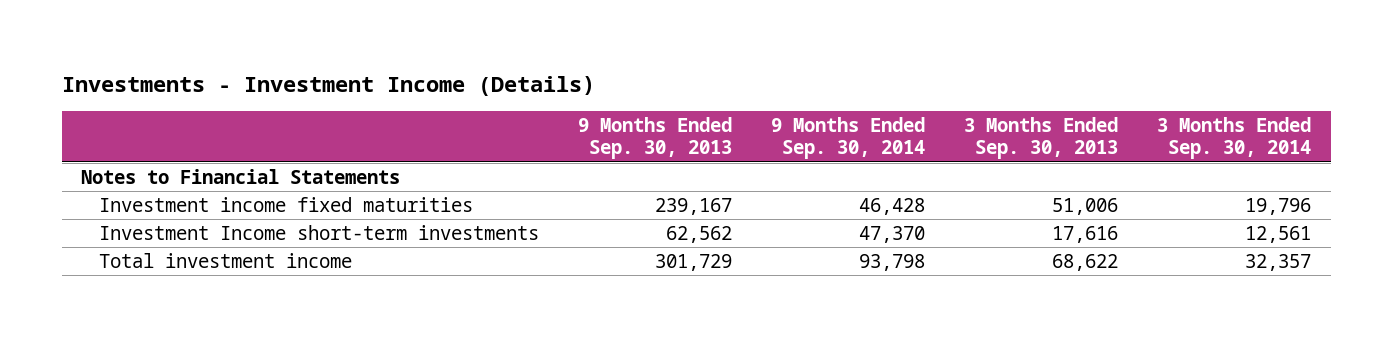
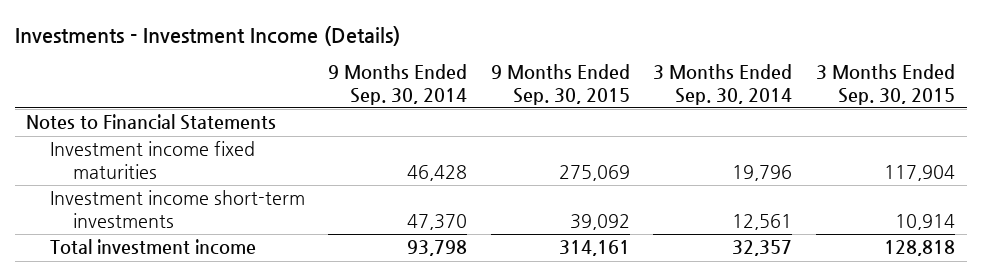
[578,116,733,160] 9 Months Ended Sep. 30, 2013 -> none
[964,116,1119,160] 3 Months Ended Sep. 30, 2013 -> none
none -> [490,64,630,105] 9 Months Ended Sep. 30, 2015
none -> [815,64,955,105] 3 Months Ended Sep. 30, 2015
[99,225,540,241] Investment Income short-term investments -> [49,190,305,228] Investment income short-term investments

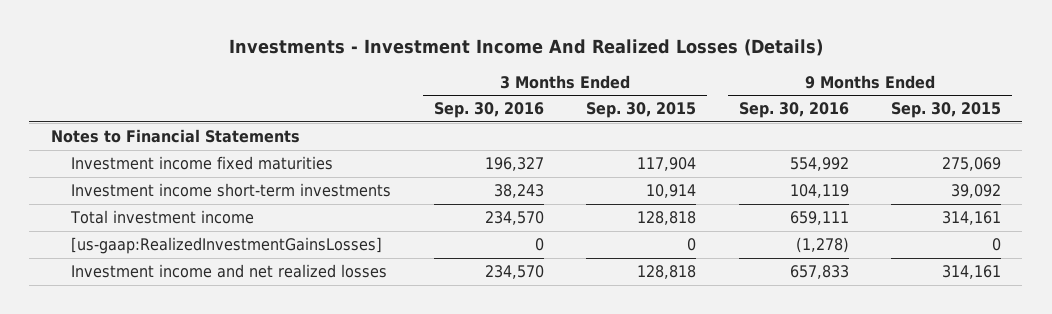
[14,25,400,46] Investments - Investment Income (Details) -> [228,39,823,57] Investments - Investment Income And Realized Losses (Details)
[328,64,468,105] 9 Months Ended Sep. 30, 2014 -> none
[653,64,793,105] 3 Months Ended Sep. 30, 2014 -> none
none -> [433,102,544,119] Sep. 30, 2016
none -> [738,102,849,119] Sep. 30, 2016
none -> [71,236,383,254] [us-gaap:RealizedInvestmentGainsLosses]
none -> [71,263,388,278] Investment income and net realized losses

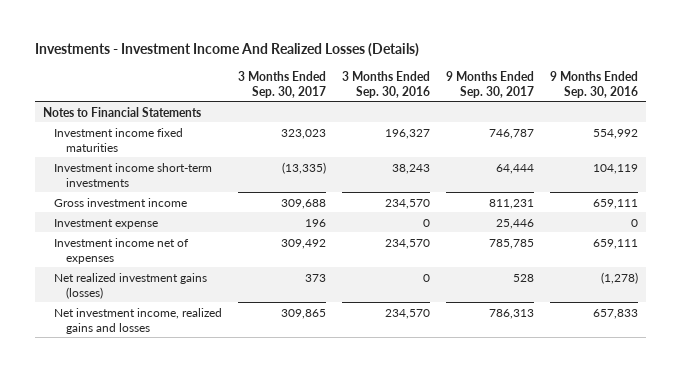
[586,102,697,119] Sep. 30, 2015 -> none
[891,102,1002,119] Sep. 30, 2015 -> none
none -> [238,70,327,98] 3 Months Ended Sep. 30, 2017
none -> [445,70,534,98] 9 Months Ended Sep. 30, 2017
[70,209,255,224] Total investment income -> [54,197,188,207] Gross investment income
none -> [54,218,159,229] Investment expense
none -> [54,237,190,264] Investment income net of expenses
[71,236,383,254] [us-gaap:RealizedInvestmentGainsLosses] -> [54,272,208,299] Net realized investment gains (losses)
[71,263,388,278] Investment income and net realized losses -> [54,307,223,334] Net investment income, realized gains and losses

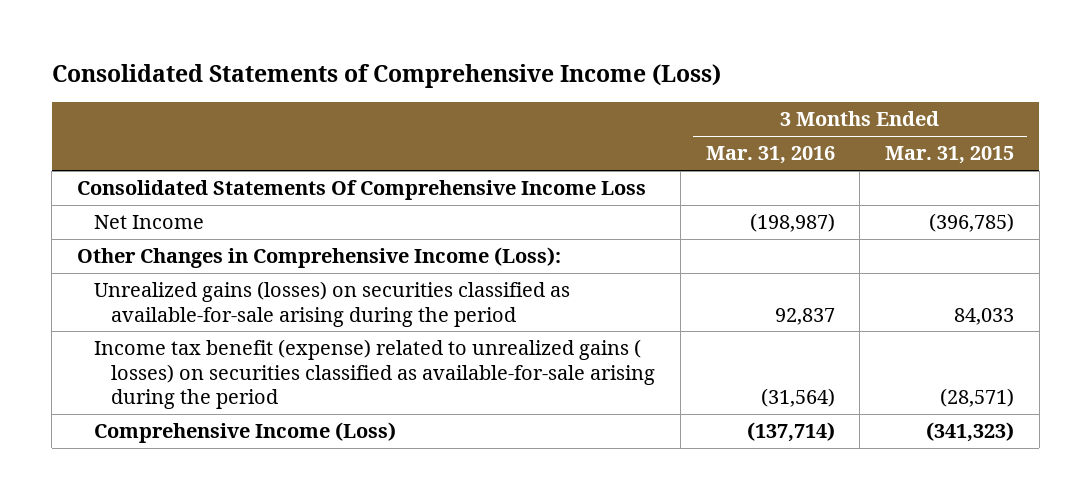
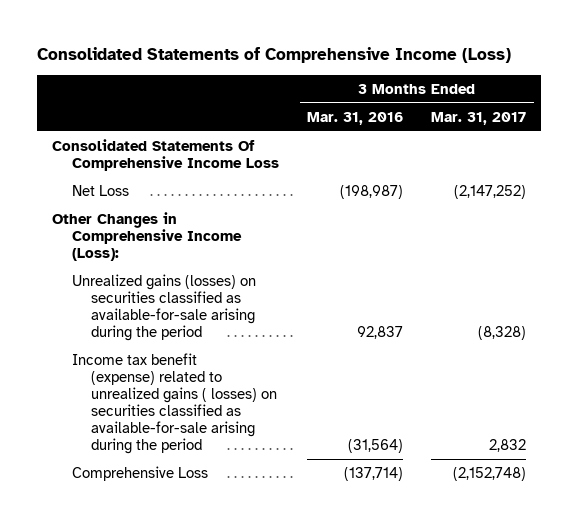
[885,146,1015,165] Mar. 31, 2015 -> none
none -> [431,111,527,125] Mar. 31, 2017
[93,215,204,230] Net Income -> [71,184,129,196] Net Loss
[93,422,396,444] Comprehensive Income (Loss) -> [71,465,208,481] Comprehensive Loss

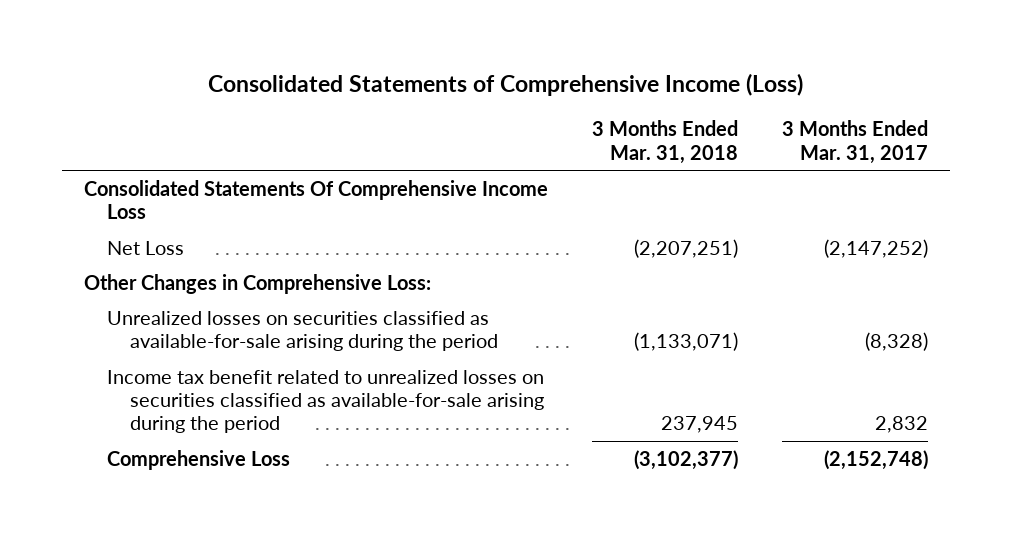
[307,111,404,125] Mar. 31, 2016 -> none
none -> [592,120,739,164] 3 Months Ended Mar. 31, 2018
[51,211,242,262] Other Changes in Comprehensive Income (Loss): -> [84,273,432,294] Other Changes in Comprehensive Loss:
[71,273,256,342] Unrealized gains (losses) on securities classified as available-for-sale arising during the period -> [107,310,499,352] Unrealized losses on securities classified as available-for-sale arising during the period
[71,352,278,455] Income tax benefit (expense) related to unrealized gains ( losses) on securities classified as available-for-sale arising during the period -> [107,369,545,434] Income tax benefit related to unrealized losses on securities classified as available-for-sale arising during the period

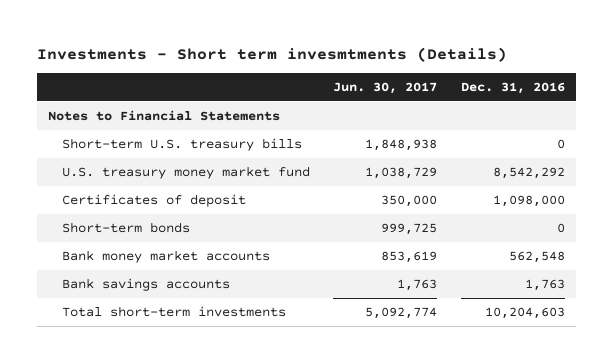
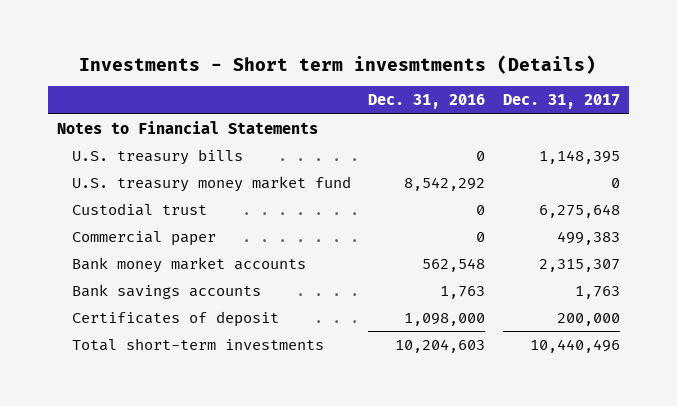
[333,81,438,94] Jun. 30, 2017 -> none
none -> [503,94,621,110] Dec. 31, 2017
[62,137,303,151] Short-term U.S. treasury bills -> [71,149,243,166] U.S. treasury bills
[62,221,191,233] Short-term bonds -> none
none -> [71,203,207,217] Custodial trust
none -> [71,231,216,247] Commercial paper
[62,193,247,207] Certificates of deposit -> [71,311,279,328] Certificates of deposit

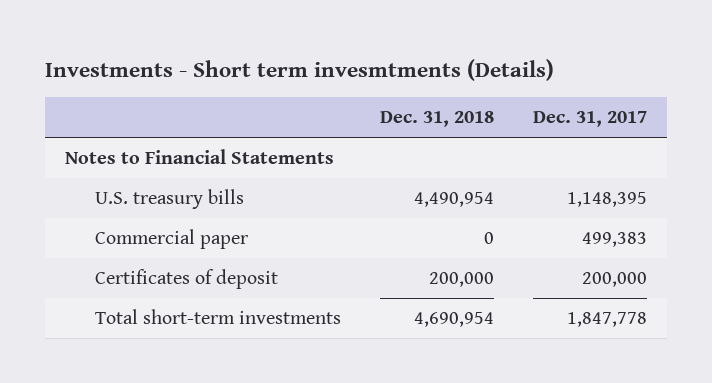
[368,94,486,110] Dec. 31, 2016 -> none
none -> [379,111,494,128] Dec. 31, 2018
[71,176,351,193] U.S. treasury money market fund -> none
[71,203,207,217] Custodial trust -> none
[71,257,306,274] Bank money market accounts -> none
[71,284,261,300] Bank savings accounts -> none
[530,339,621,354] 10,440,496 -> [567,312,648,328] 1,847,778

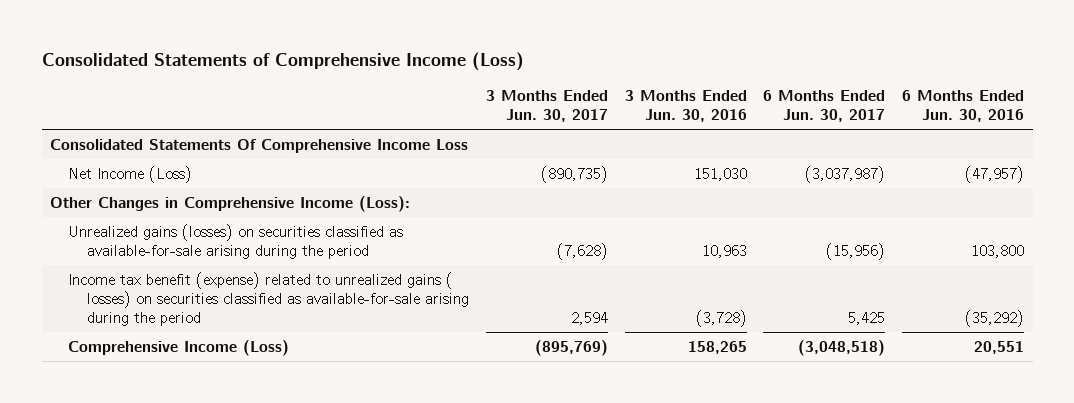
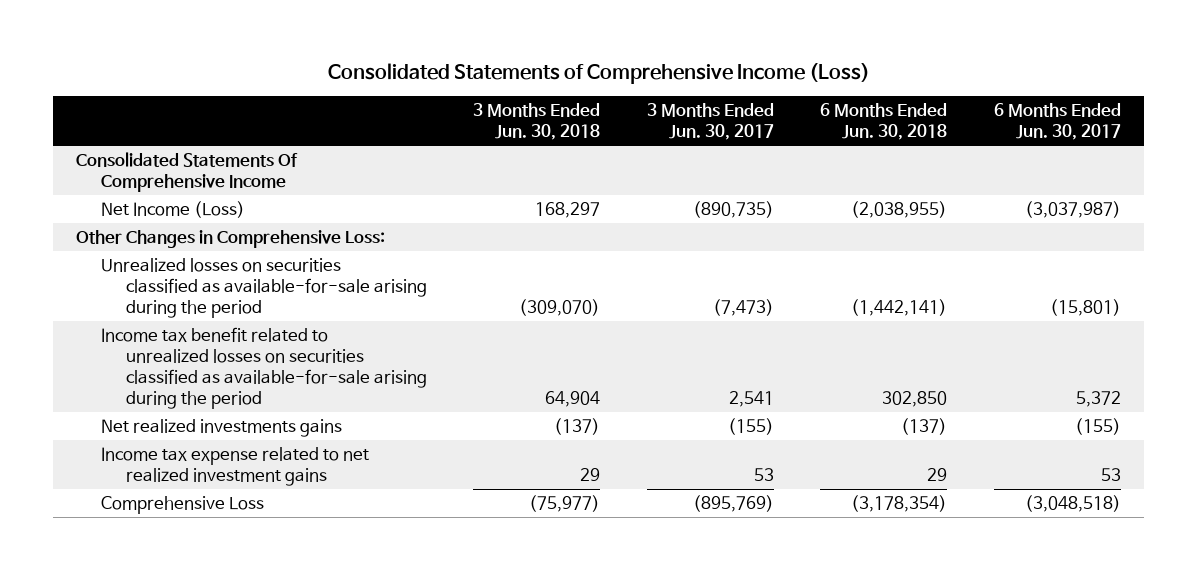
[624,90,747,123] 3 Months Ended Jun. 30, 2016 -> none
[902,90,1025,123] 6 Months Ended Jun. 30, 2016 -> none
none -> [473,103,601,141] 3 Months Ended Jun. 30, 2018
none -> [820,103,948,141] 6 Months Ended Jun. 30, 2018
[50,138,469,153] Consolidated Statements Of Comprehensive Income Loss -> [76,152,299,193] Consolidated Statements Of Comprehensive Income
[50,195,411,212] Other Changes in Comprehensive Income (Loss): -> [76,230,386,249] Other Changes in Comprehensive Loss:
[68,223,404,260] Unrealized gains (losses) on securities classified as available-for-sale arising during the period -> [101,258,427,319] Unrealized losses on securities classified as available-for-sale arising during the period
[556,243,608,261] (7,628) -> [712,299,774,317] (7,473)
[826,243,886,261] (15,956) -> [1049,299,1121,317] (15,801)
[68,271,469,327] Income tax benefit (expense) related to unrealized gains ( losses) on securities classified as available-for-sale arising during the period -> [101,327,427,409] Income tax benefit related to unrealized losses on securities classified as available-for-sale arising during the period
[570,312,608,326] 2,594 -> [728,390,774,407] 2,541
[848,312,886,326] 5,425 -> [1075,390,1121,407] 5,372
none -> [101,419,343,438] Net realized investments gains
none -> [101,447,370,487] Income tax expense related to net realized investment gains
[68,339,290,356] Comprehensive Income (Loss) -> [101,496,265,515] Comprehensive Loss

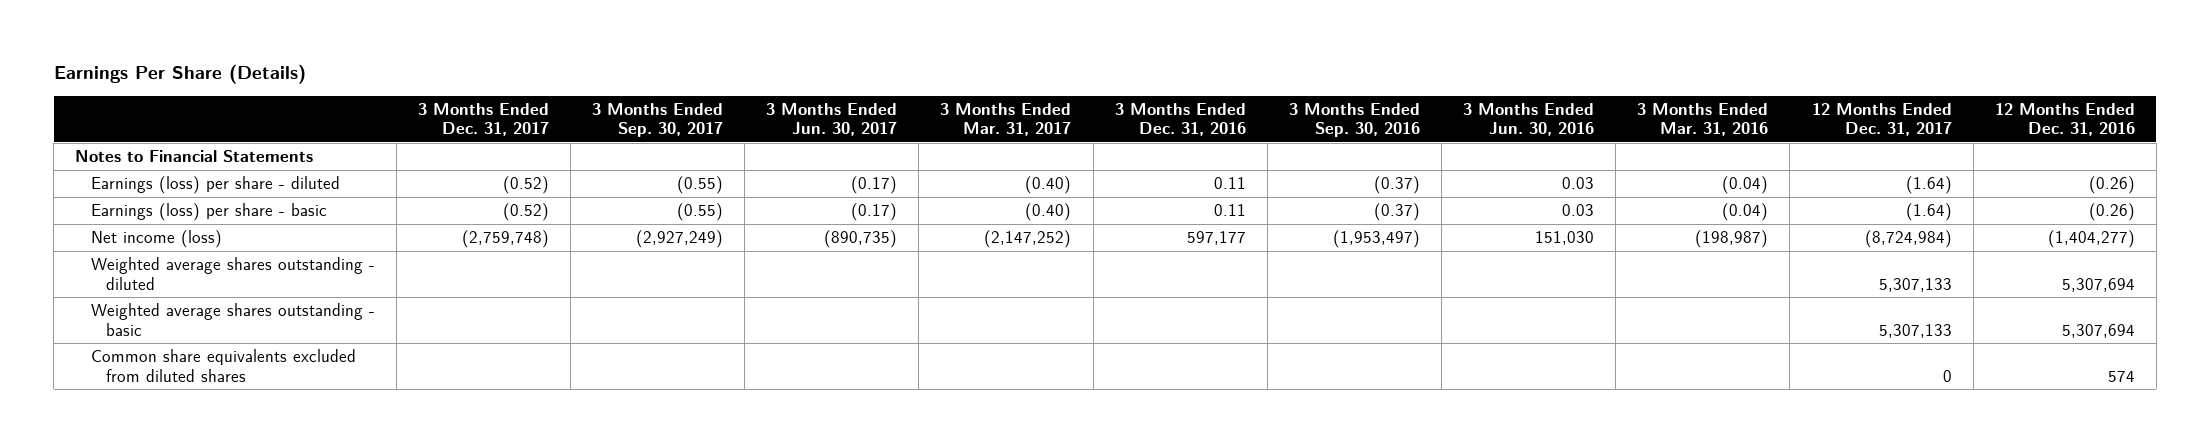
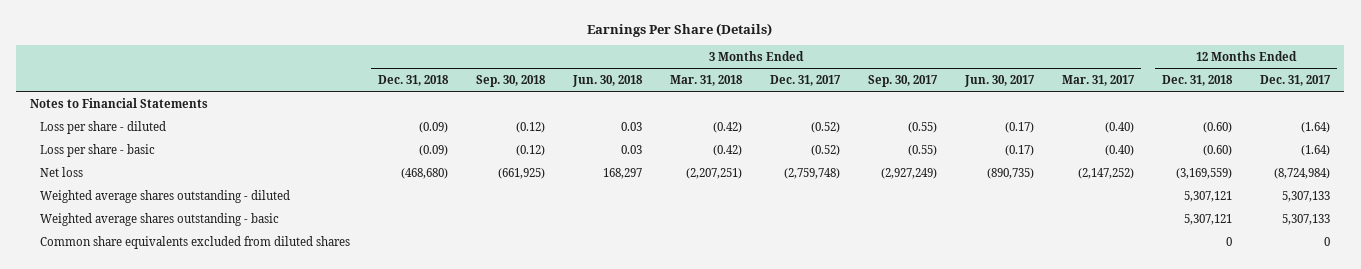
[1114,102,1246,137] 3 Months Ended Dec. 31, 2016 -> none
[1288,102,1420,138] 3 Months Ended Sep. 30, 2016 -> none
[1463,102,1595,137] 3 Months Ended Jun. 30, 2016 -> none
[1637,102,1769,137] 3 Months Ended Mar. 31, 2016 -> none
[1994,102,2135,137] 12 Months Ended Dec. 31, 2016 -> none
none -> [378,75,450,87] Dec. 31, 2018
none -> [476,75,547,88] Sep. 30, 2018
none -> [572,75,644,88] Jun. 30, 2018
none -> [670,75,744,87] Mar. 31, 2018
none -> [1162,75,1234,87] Dec. 31, 2018
[90,176,340,195] Earnings (loss) per share - diluted -> [40,120,167,134] Loss per share - diluted
[90,203,327,222] Earnings (loss) per share - basic -> [40,143,156,157] Loss per share - basic
[90,230,222,249] Net income (loss) -> [40,166,84,177] Net loss

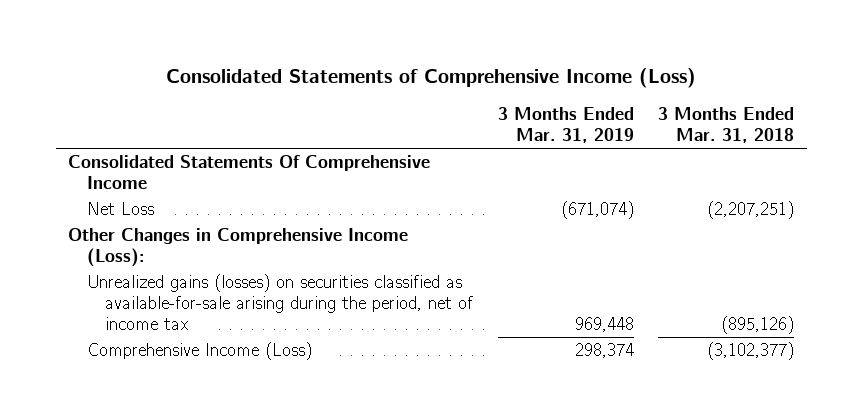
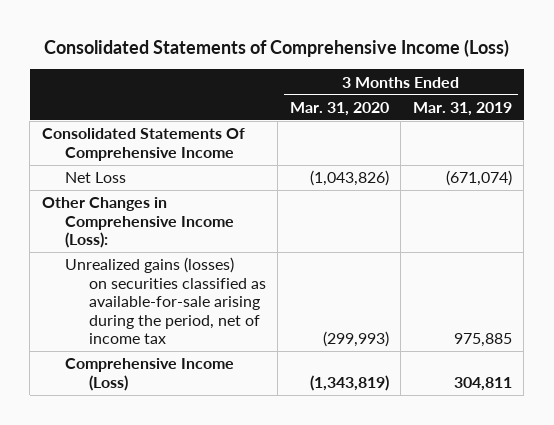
[658,107,795,144] 3 Months Ended Mar. 31, 2018 -> none
none -> [289,101,389,116] Mar. 31, 2020
[574,316,634,332] 969,448 -> [453,333,512,348] 975,885
[574,343,634,359] 298,374 -> [453,376,512,391] 304,811

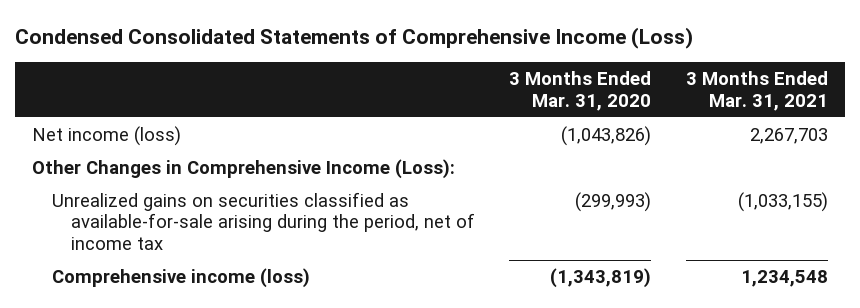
[43,38,509,57] Consolidated Statements of Comprehensive Income (Loss) -> [15,26,694,49] Condensed Consolidated Statements of Comprehensive Income (Loss)
[412,101,512,116] Mar. 31, 2019 -> none
none -> [685,71,828,111] 3 Months Ended Mar. 31, 2021
[41,128,245,161] Consolidated Statements Of Comprehensive Income -> none
[65,172,127,184] Net Loss -> [32,126,182,147] Net income (loss)
[65,257,266,345] Unrealized gains (losses) on securities classified as available-for-sale arising during the period, net of income tax -> [51,192,476,250] Unrealized gains on securities classified as available-for-sale arising during the period, net of income tax
[65,358,235,391] Comprehensive Income (Loss) -> [51,268,310,289] Comprehensive income (loss)

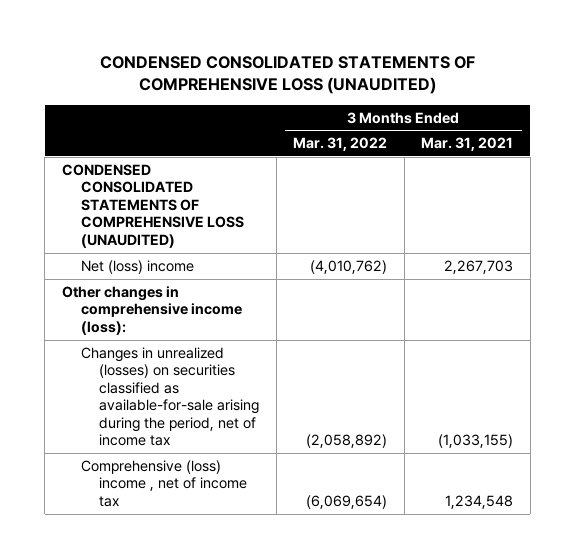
[15,26,694,49] Condensed Consolidated Statements of Comprehensive Income (Loss) -> [99,55,475,95] CONDENSED CONSOLIDATED STATEMENTS OF COMPREHENSIVE LOSS (UNAUDITED)
[509,71,652,111] 3 Months Ended Mar. 31, 2020 -> none
none -> [293,137,388,152] Mar. 31, 2022
none -> [61,164,244,248] CONDENSED CONSOLIDATED STATEMENTS OF COMPREHENSIVE LOSS (UNAUDITED)
[32,126,182,147] Net income (loss) -> [80,260,194,275] Net (loss) income
[32,159,456,180] Other Changes in Comprehensive Income (Loss): -> [61,286,242,335] Other changes in comprehensive income (loss):
[51,192,476,250] Unrealized gains on securities classified as available-for-sale arising during the period, net of income tax -> [80,347,260,447] Changes in unrealized (losses) on securities classified as available-for-sale arising during the period, net of income tax
[51,268,310,289] Comprehensive income (loss) -> [80,460,248,507] Comprehensive (loss) income , net of income tax

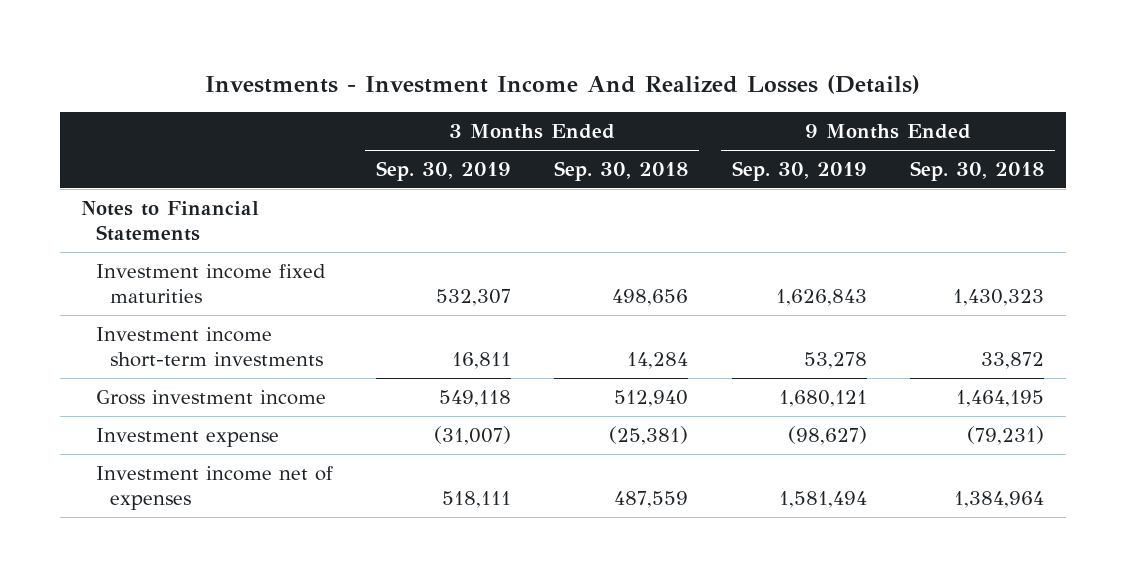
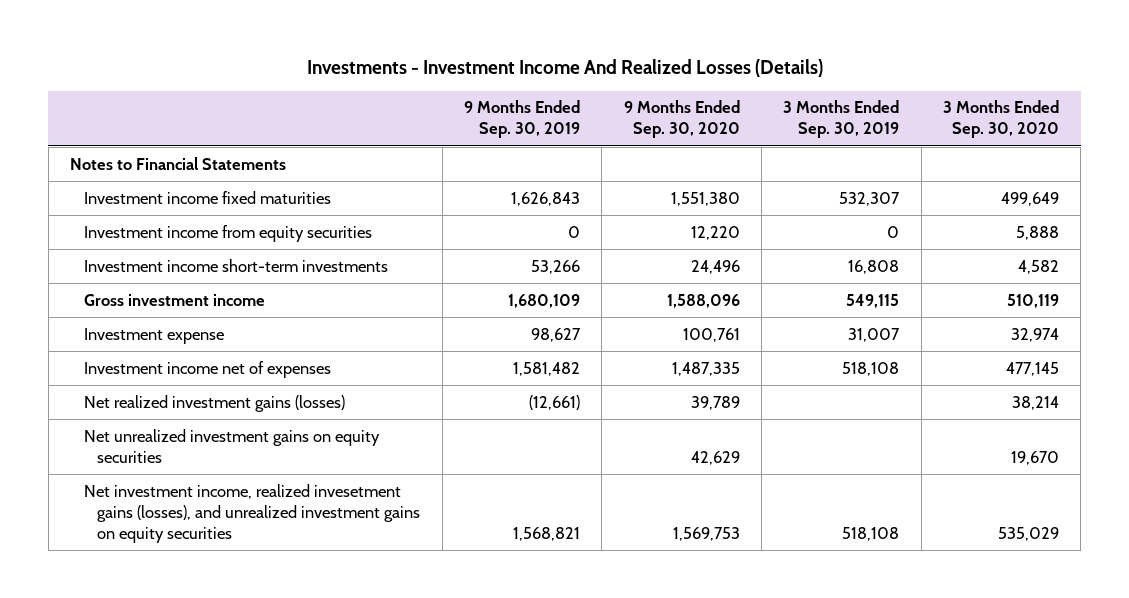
[554,161,689,182] Sep. 30, 2018 -> none
[910,161,1045,182] Sep. 30, 2018 -> none
none -> [623,100,740,139] 9 Months Ended Sep. 30, 2020
none -> [942,100,1059,139] 3 Months Ended Sep. 30, 2020
none -> [83,224,372,242] Investment income from equity securities
[452,351,512,369] 16,811 -> [848,259,900,274] 16,808
[803,351,867,369] 53,278 -> [530,259,580,274] 53,266
[439,389,512,407] 549,118 -> [846,293,900,308] 549,115
[778,389,867,407] 1,680,121 -> [507,293,580,308] 1,680,109
[434,425,512,445] (31,007) -> [848,327,901,342] 31,007
[787,425,867,445] (98,627) -> [530,327,581,342] 98,627
[442,490,512,508] 518,111 -> [842,361,900,376] 518,108
[778,490,867,508] 1,581,494 -> [512,361,580,376] 1,581,482
none -> [83,394,345,412] Net realized investment gains (losses)
none -> [83,428,380,463] Net unrealized investment gains on equity securities
none -> [83,483,421,543] Net investment income, realized invesetment gains (losses), and unrealized investment gains on equity securities

